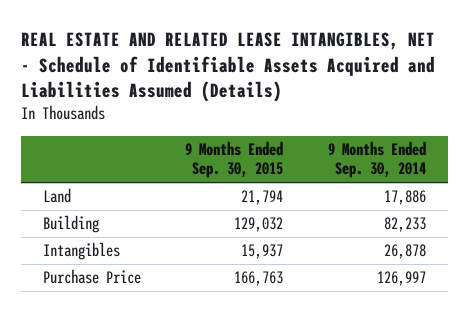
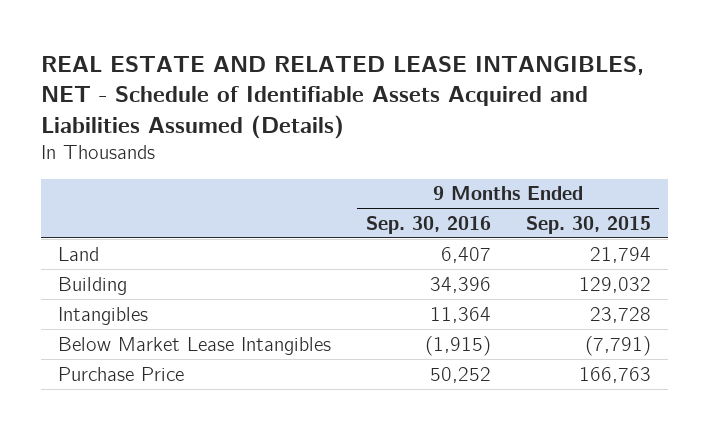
[327,141,426,179] 9 Months Ended Sep. 30, 2014 -> none
none -> [366,215,492,234] Sep. 30, 2016
[241,244,284,260] 15,937 -> [589,306,651,323] 23,728
none -> [58,336,332,355] Below Market Lease Intangibles

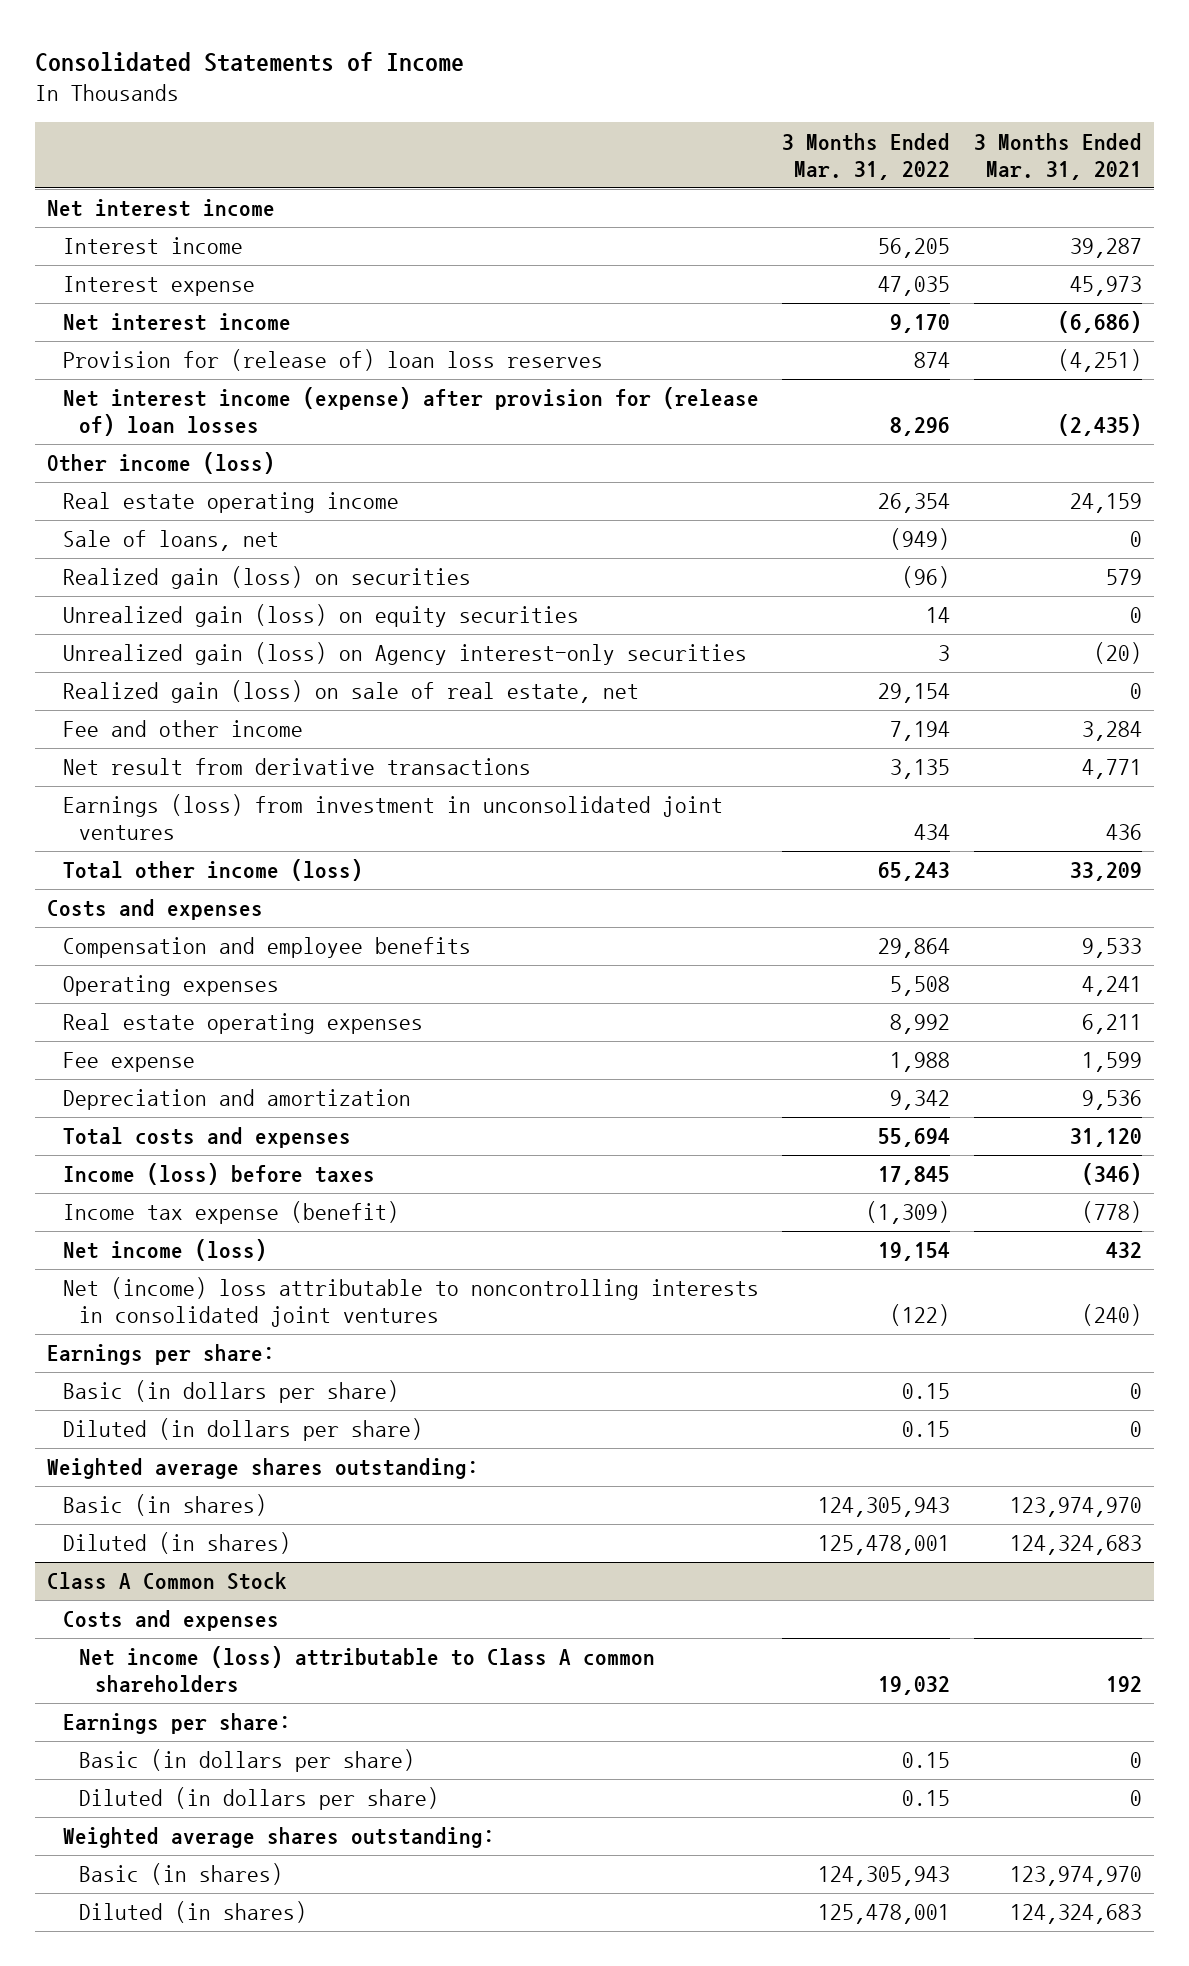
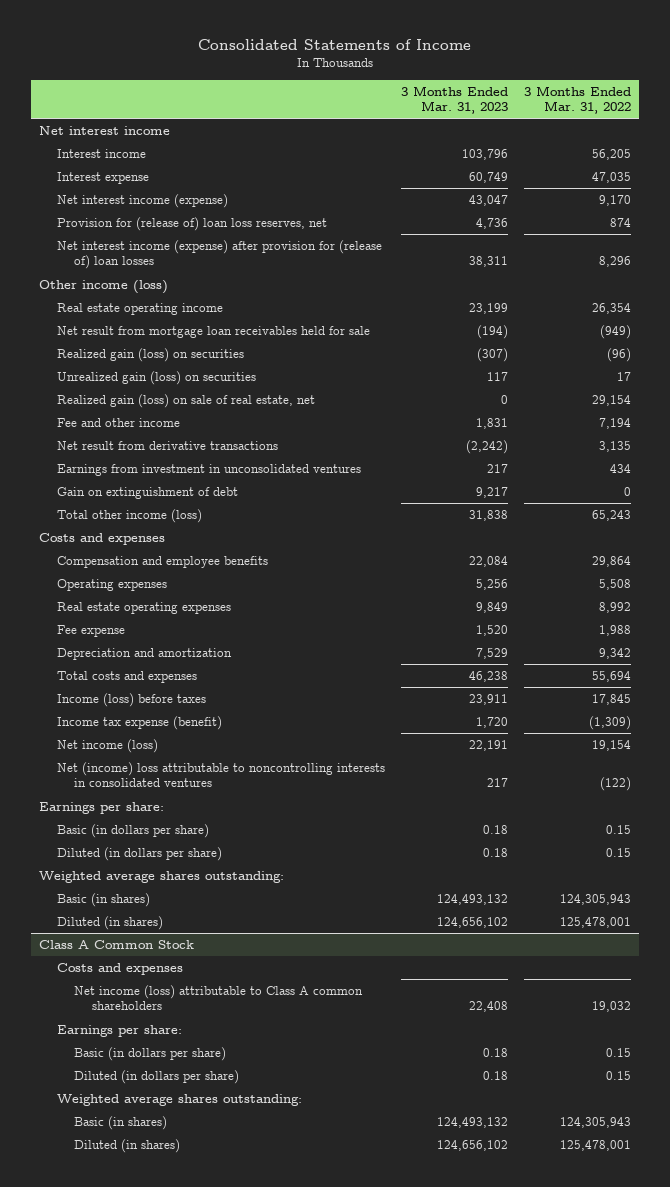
[974,132,1143,180] 3 Months Ended Mar. 31, 2021 -> none
none -> [400,86,508,115] 3 Months Ended Mar. 31, 2023
[62,313,291,332] Net interest income -> [56,194,228,209] Net interest income (expense)
[62,349,603,372] Provision for (release of) loan loss reserves -> [56,217,327,232] Provision for (release of) loan loss reserves, net
[62,530,279,552] Sale of loans, net -> [56,326,370,339] Net result from mortgage loan receivables held for sale
[62,642,747,666] Unrealized gain (loss) on Agency interest-only securities -> none
[62,604,579,628] Unrealized gain (loss) on equity securities -> [56,371,256,386] Unrealized gain (loss) on securities
[926,607,951,624] 14 -> [616,372,631,382] 17
[62,794,723,841] Earnings (loss) from investment in unconsolidated joint ventures -> [56,464,361,477] Earnings from investment in unconsolidated ventures
none -> [56,487,238,500] Gain on extinguishment of debt
[62,1277,759,1328] Net (income) loss attributable to noncontrolling interests in consolidated joint ventures -> [56,762,385,788] Net (income) loss attributable to noncontrolling interests in consolidated ventures

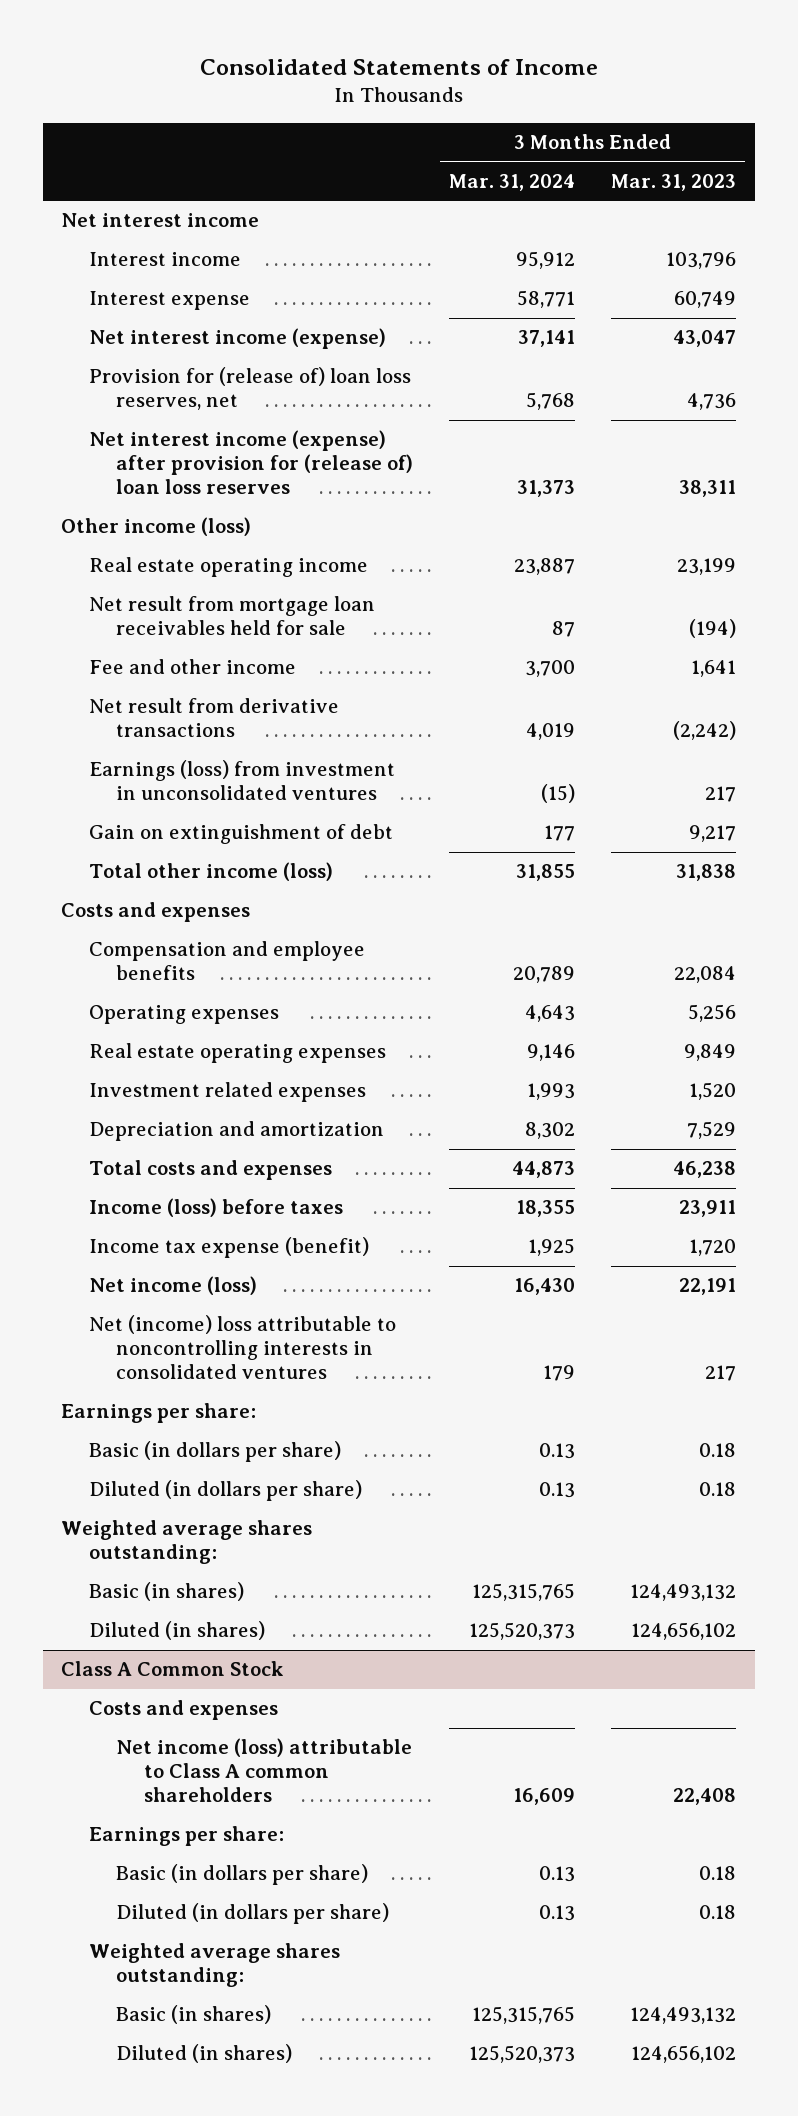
[523,86,631,115] 3 Months Ended Mar. 31, 2022 -> none
none -> [449,174,576,192] Mar. 31, 2024
[56,240,382,270] Net interest income (expense) after provision for (release of) loan losses -> [88,430,414,495] Net interest income (expense) after provision for (release of) loan loss reserves
[56,348,244,363] Realized gain (loss) on securities -> none
[56,371,256,386] Unrealized gain (loss) on securities -> none
[56,394,315,409] Realized gain (loss) on sale of real estate, net -> none
[475,418,508,430] 1,831 -> [691,660,737,678] 1,641
[56,464,361,477] Earnings from investment in unconsolidated ventures -> [88,760,395,801] Earnings (loss) from investment in unconsolidated ventures
[56,625,125,638] Fee expense -> [88,1082,366,1103] Investment related expenses

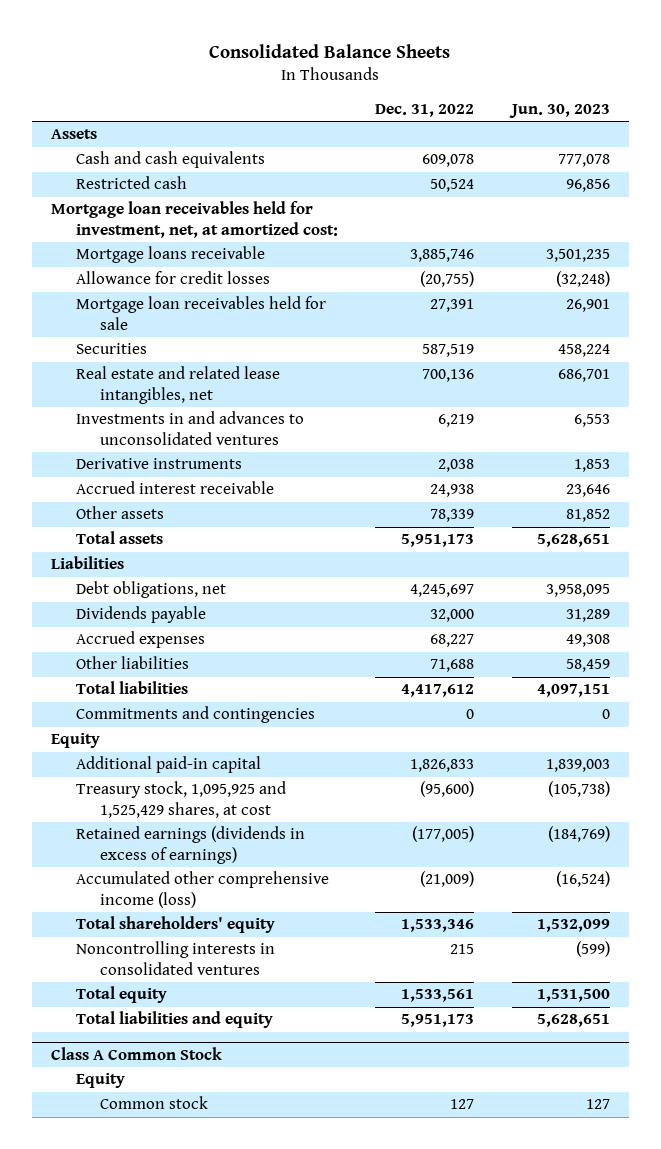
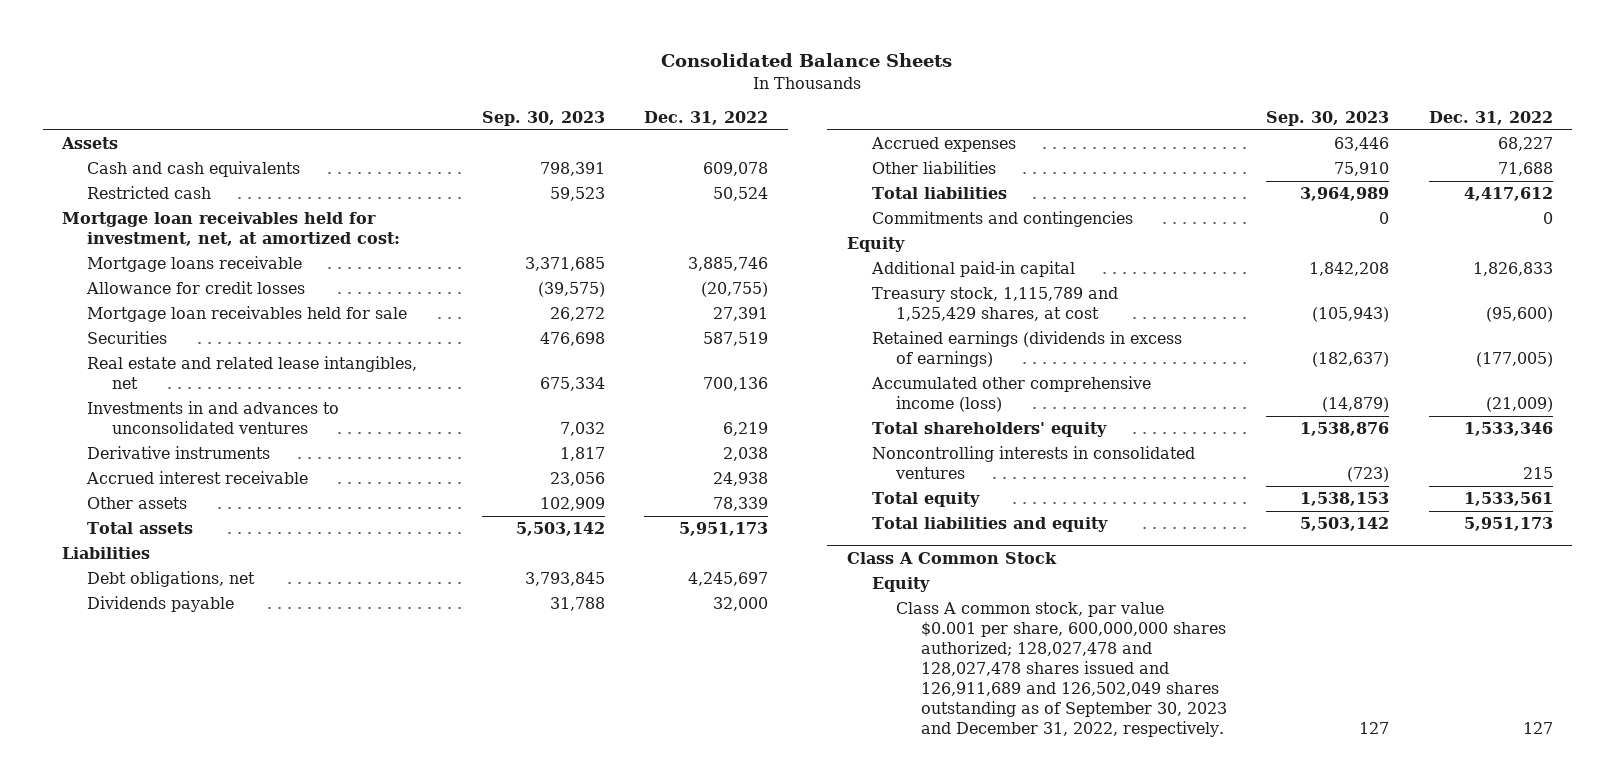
[508,103,610,118] Jun. 30, 2023 -> none
none -> [481,111,605,127] Sep. 30, 2023
[75,781,286,819] Treasury stock, 1,095,925 and 1,525,429 shares, at cost -> [871,287,1118,322] Treasury stock, 1,115,789 and 1,525,429 shares, at cost
[100,1096,209,1110] Common stock -> [896,602,1227,737] Class A common stock, par value $0.001 per share, 600,000,000 shares authorized; 128,027,478 and 128,027,478 shares issued and 126,911,689 and 126,502,049 shares outstanding as of September 30, 2023 and December 31, 2022, respectively.

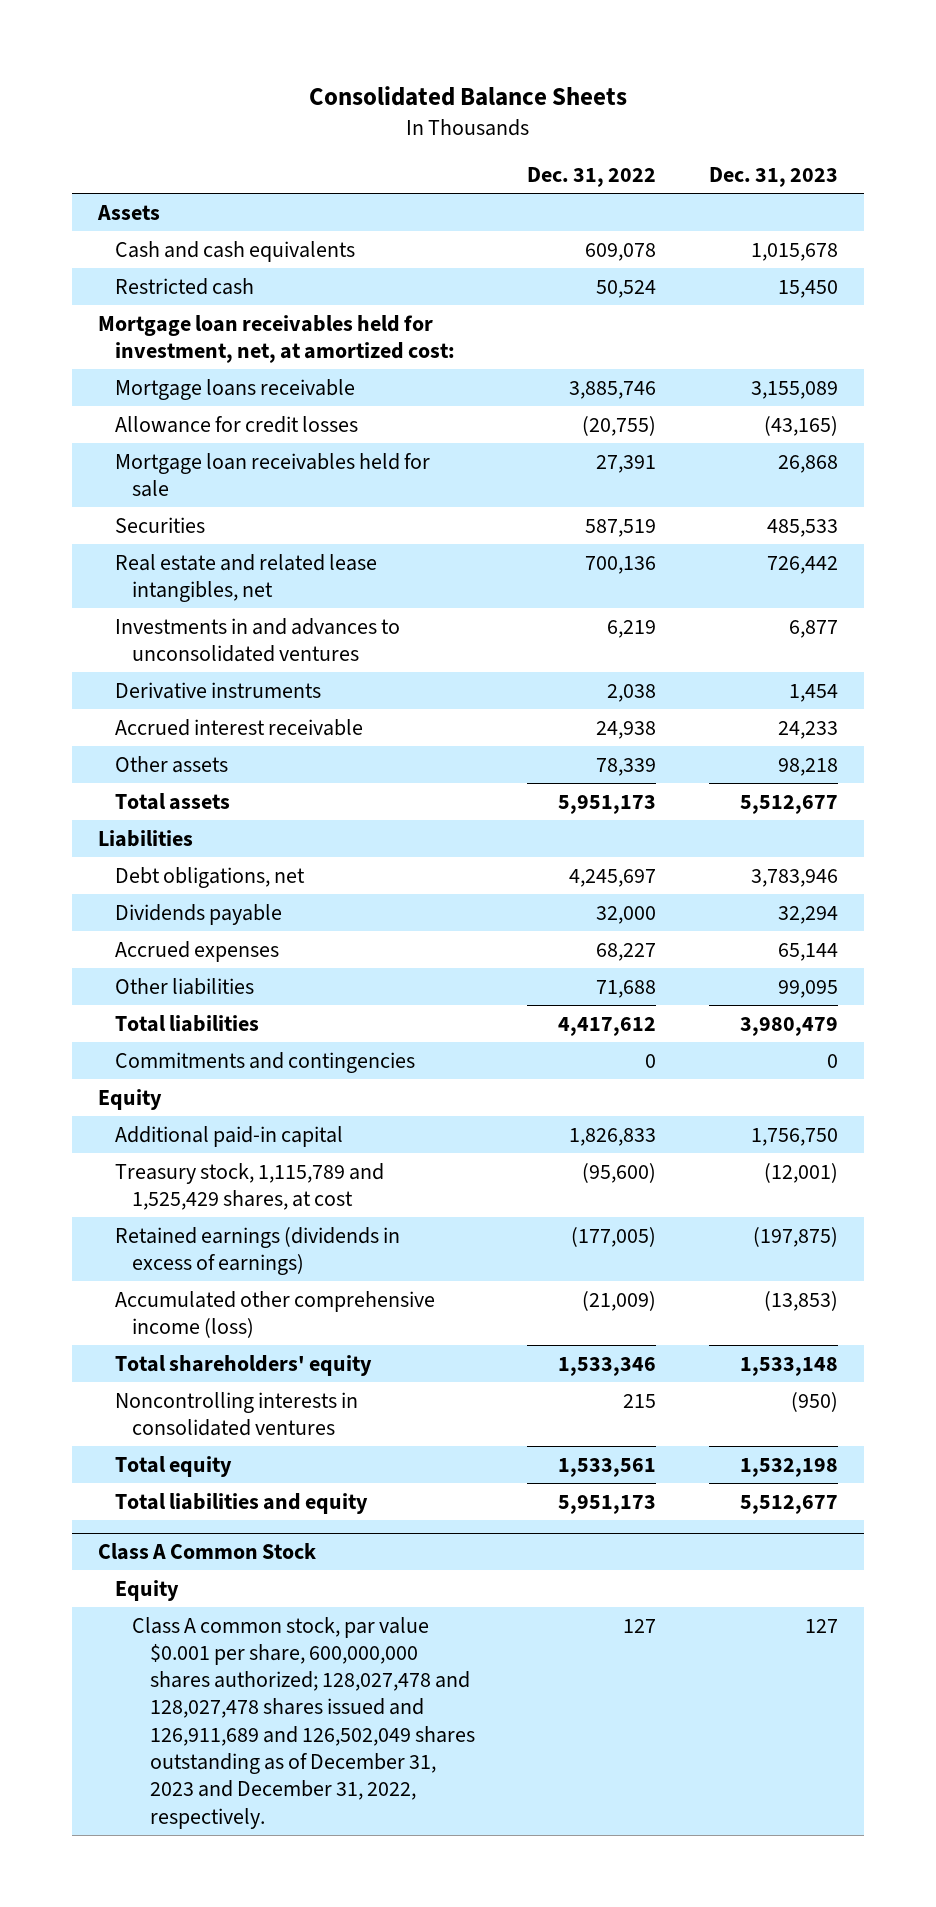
[481,111,605,127] Sep. 30, 2023 -> none
none -> [708,167,838,188] Dec. 31, 2023
[896,602,1227,737] Class A common stock, par value $0.001 per share, 600,000,000 shares authorized; 128,027,478 and 128,027,478 shares issued and 126,911,689 and 126,502,049 shares outstanding as of September 30, 2023 and December 31, 2022, respectively. -> [132,1616,475,1829] Class A common stock, par value $0.001 per share, 600,000,000 shares authorized; 128,027,478 and 128,027,478 shares issued and 126,911,689 and 126,502,049 shares outstanding as of December 31, 2023 and December 31, 2022, respectively.

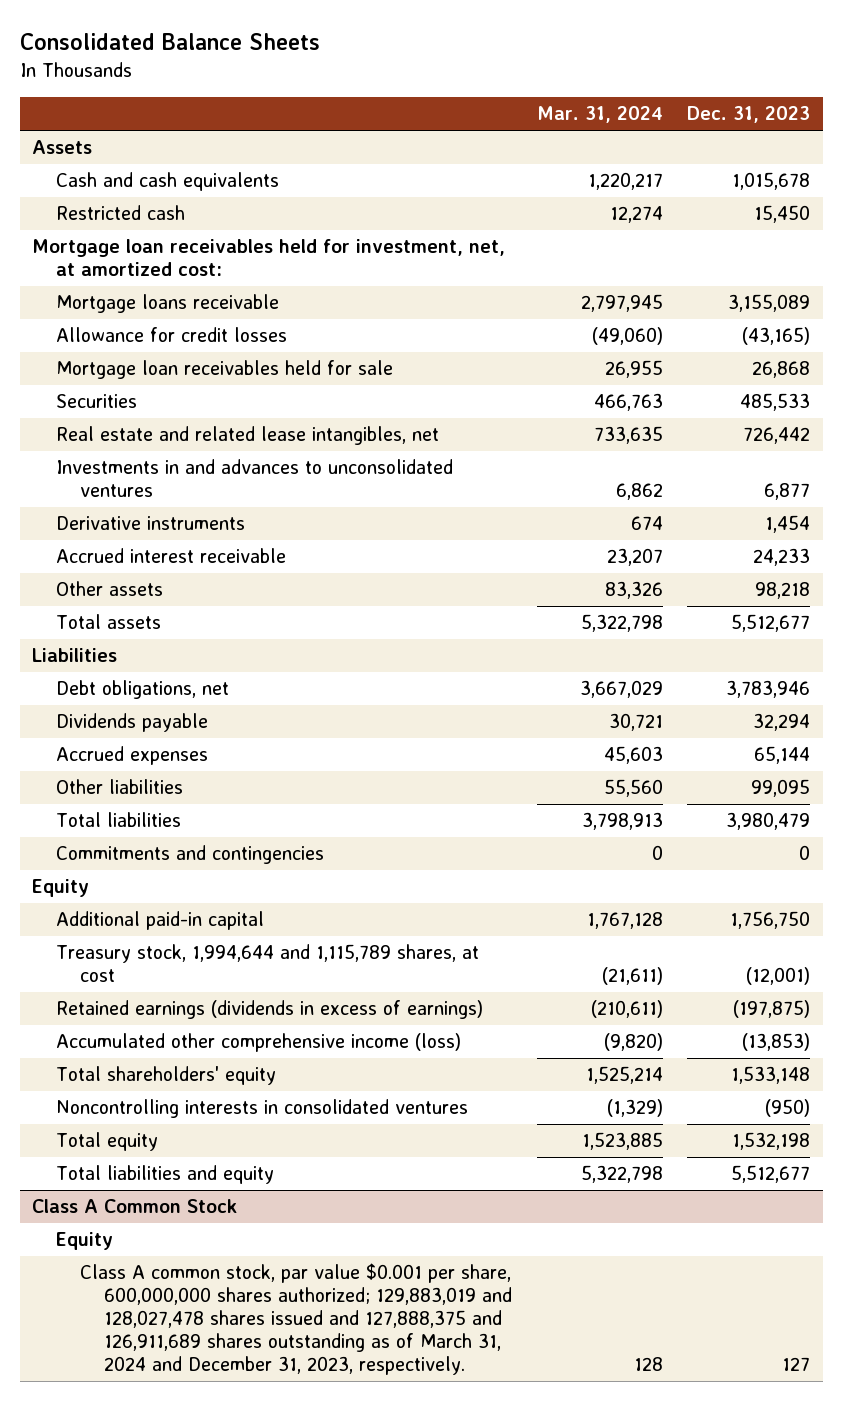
[527,167,657,188] Dec. 31, 2022 -> none
none -> [536,106,663,124] Mar. 31, 2024
[115,1162,385,1210] Treasury stock, 1,115,789 and 1,525,429 shares, at cost -> [56,944,480,983] Treasury stock, 1,994,644 and 1,115,789 shares, at cost
[132,1616,475,1829] Class A common stock, par value $0.001 per share, 600,000,000 shares authorized; 128,027,478 and 128,027,478 shares issued and 126,911,689 and 126,502,049 shares outstanding as of December 31, 2023 and December 31, 2022, respectively. -> [80,1263,513,1376] Class A common stock, par value $0.001 per share, 600,000,000 shares authorized; 129,883,019 and 128,027,478 shares issued and 127,888,375 and 126,911,689 shares outstanding as of March 31, 2024 and December 31, 2023, respectively.

